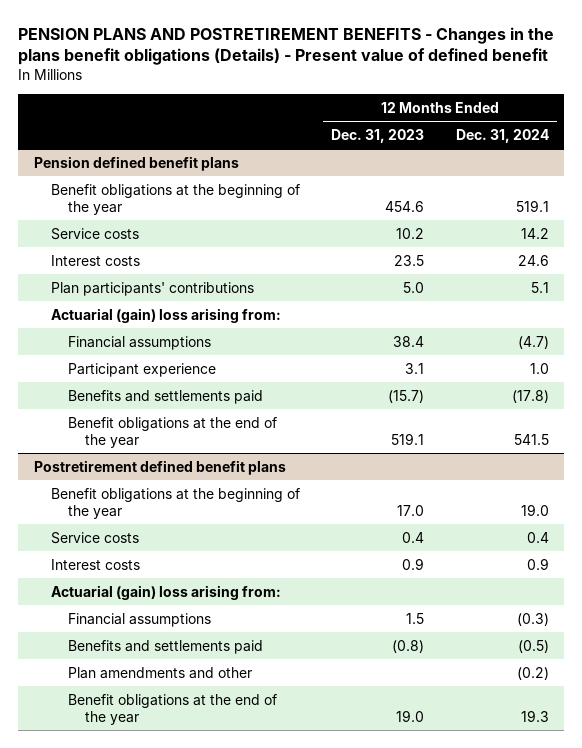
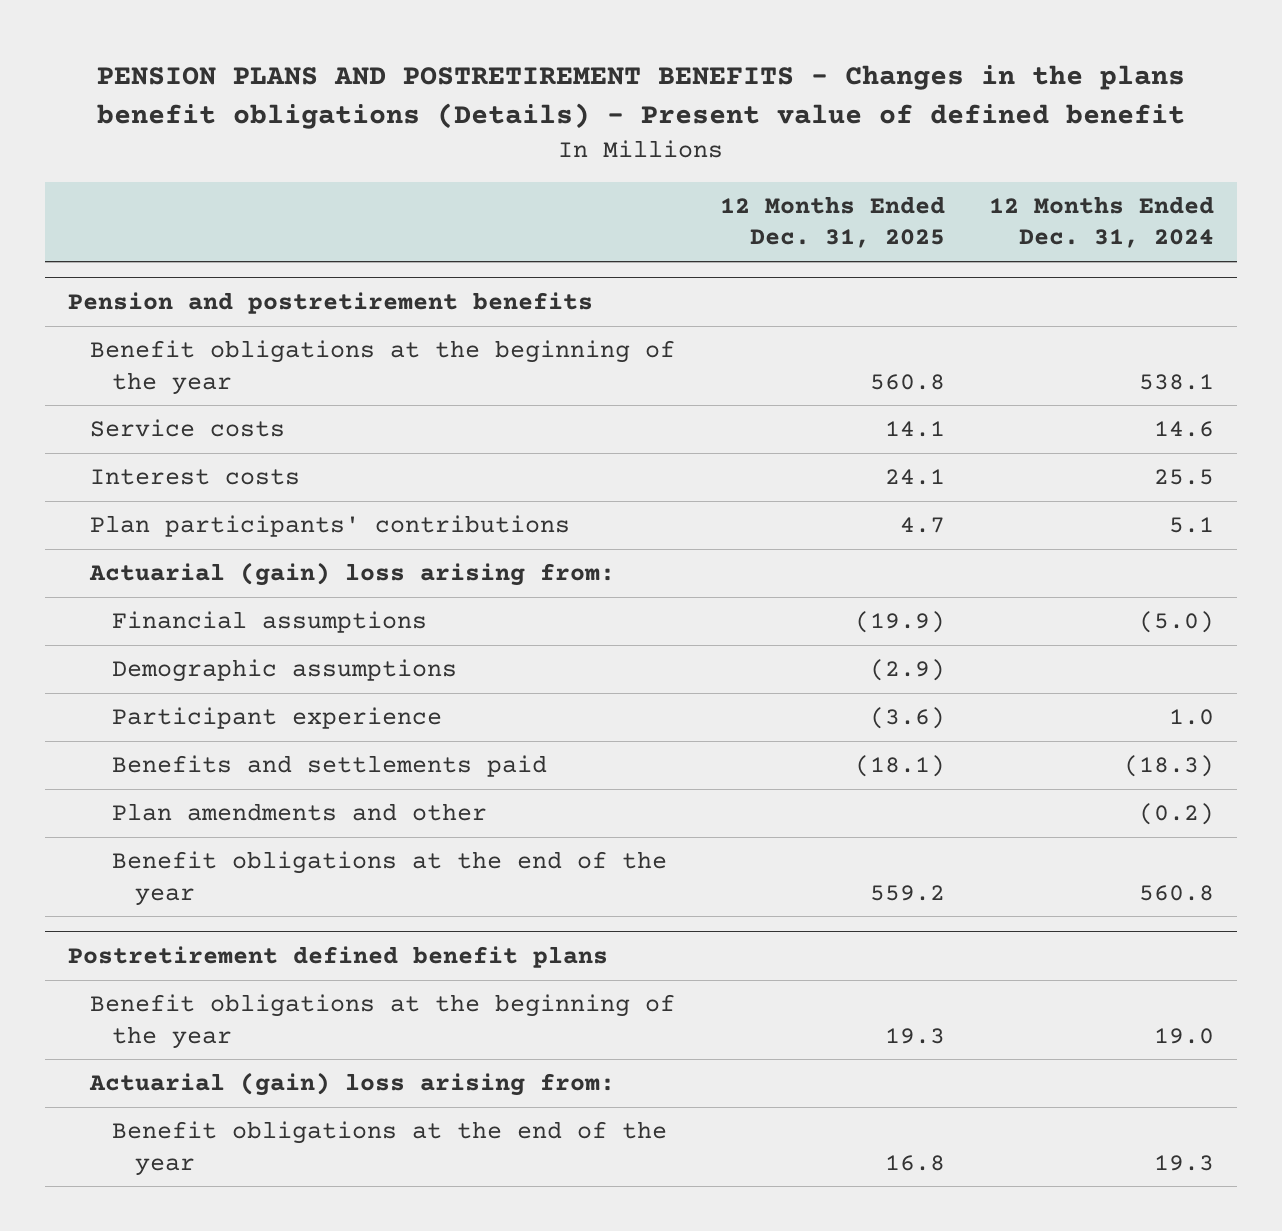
[331,128,425,143] Dec. 31, 2023 -> none
none -> [719,195,945,249] 12 Months Ended Dec. 31, 2025
[33,155,239,171] Pension defined benefit plans -> [67,291,593,314] Pension and postretirement benefits
[515,199,549,212] 519.1 -> [1139,373,1215,390] 538.1
[520,227,549,239] 14.2 -> [1154,421,1215,438] 14.6
[517,254,549,266] 24.6 -> [1154,469,1215,486] 25.5
[517,335,549,349] (4.7) -> [1139,611,1215,634] (5.0)
none -> [112,659,458,683] Demographic assumptions
[511,389,549,403] (17.8) -> [1124,755,1215,778] (18.3)
none -> [112,803,488,822] Plan amendments and other
[513,433,549,445] 541.5 -> [1139,884,1215,901] 560.8
[50,531,139,544] Service costs -> none
[50,558,140,570] Interest costs -> none
[67,612,211,627] Financial assumptions -> none
[67,639,263,654] Benefits and settlements paid -> none
[67,666,252,679] Plan amendments and other -> none

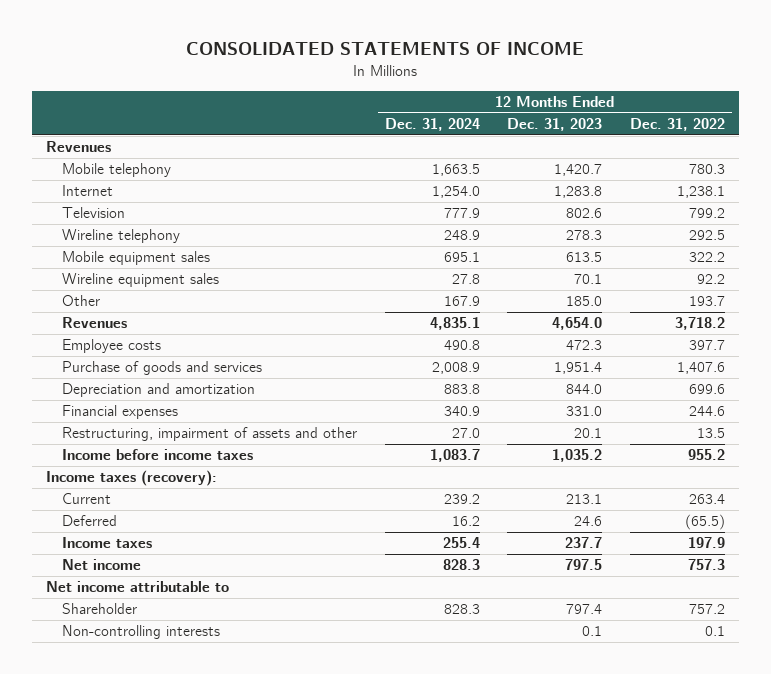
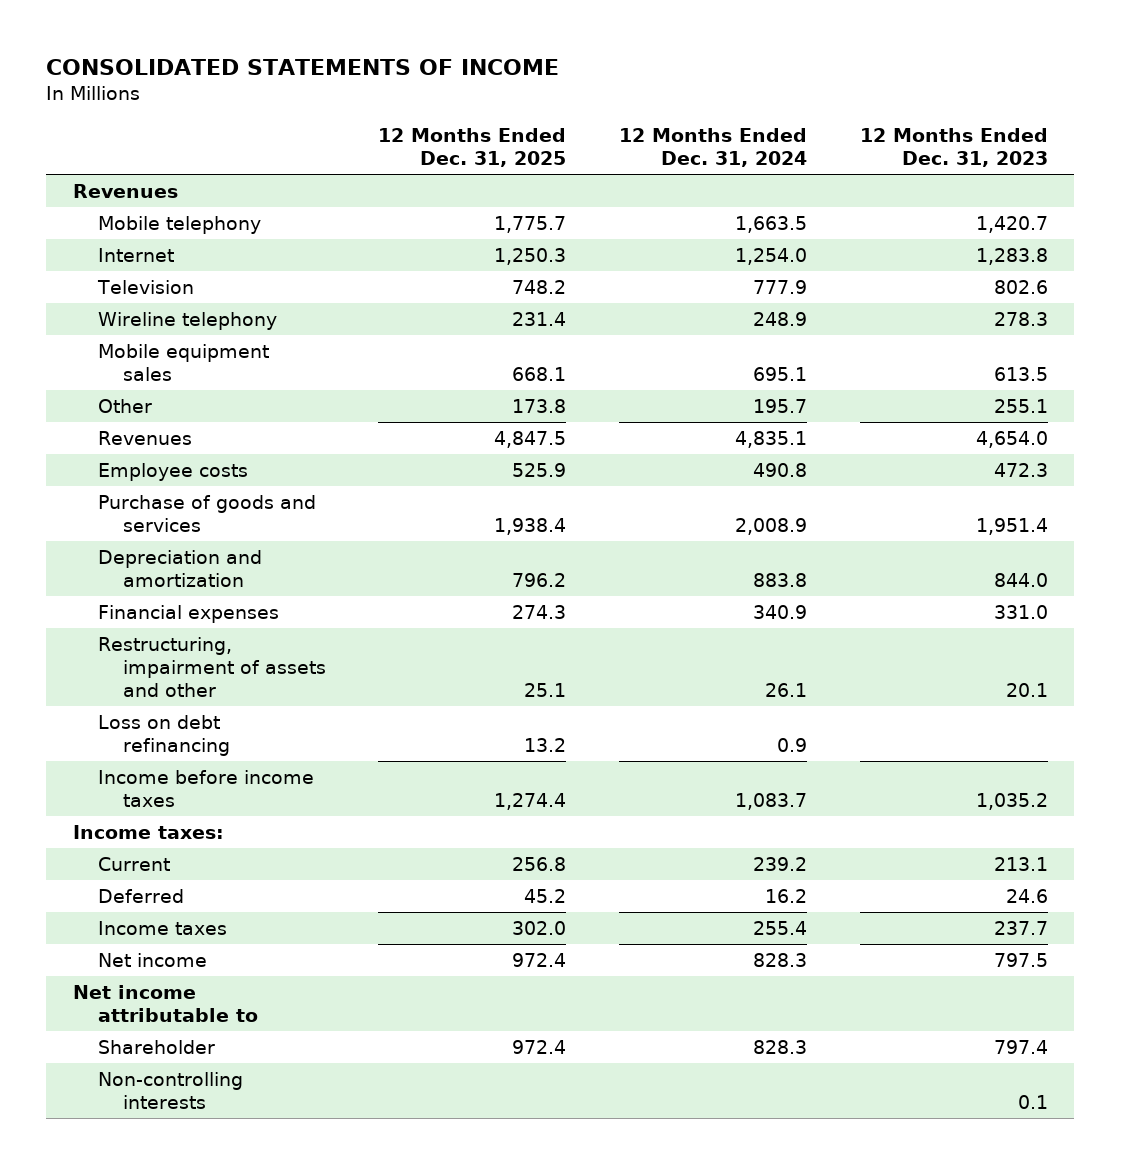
[630,117,726,131] Dec. 31, 2022 -> none
none -> [378,127,567,167] 12 Months Ended Dec. 31, 2025
[61,273,219,288] Wireline equipment sales -> none
[443,296,480,307] 167.9 -> [753,398,808,413] 195.7
[566,296,603,307] 185.0 -> [993,398,1048,413] 255.1
[451,428,480,439] 27.0 -> [765,683,808,698] 26.1
none -> [97,714,230,756] Loss on debt refinancing
[45,470,217,487] Income taxes (recovery): -> [72,824,224,839] Income taxes:

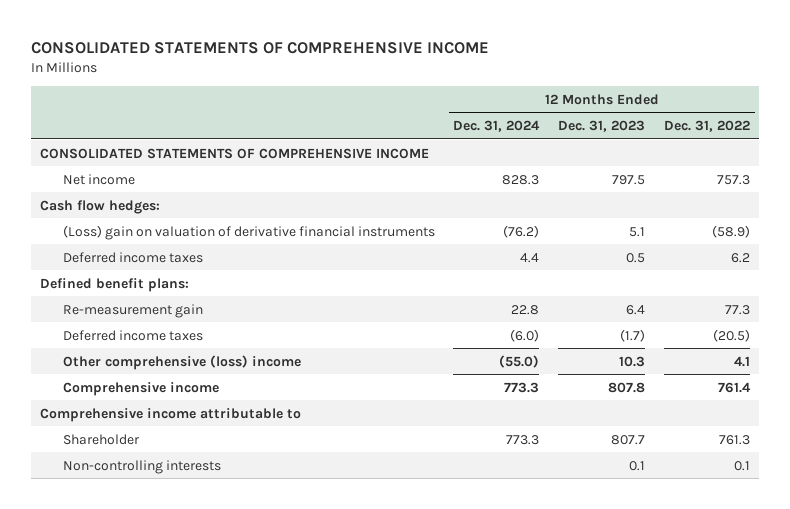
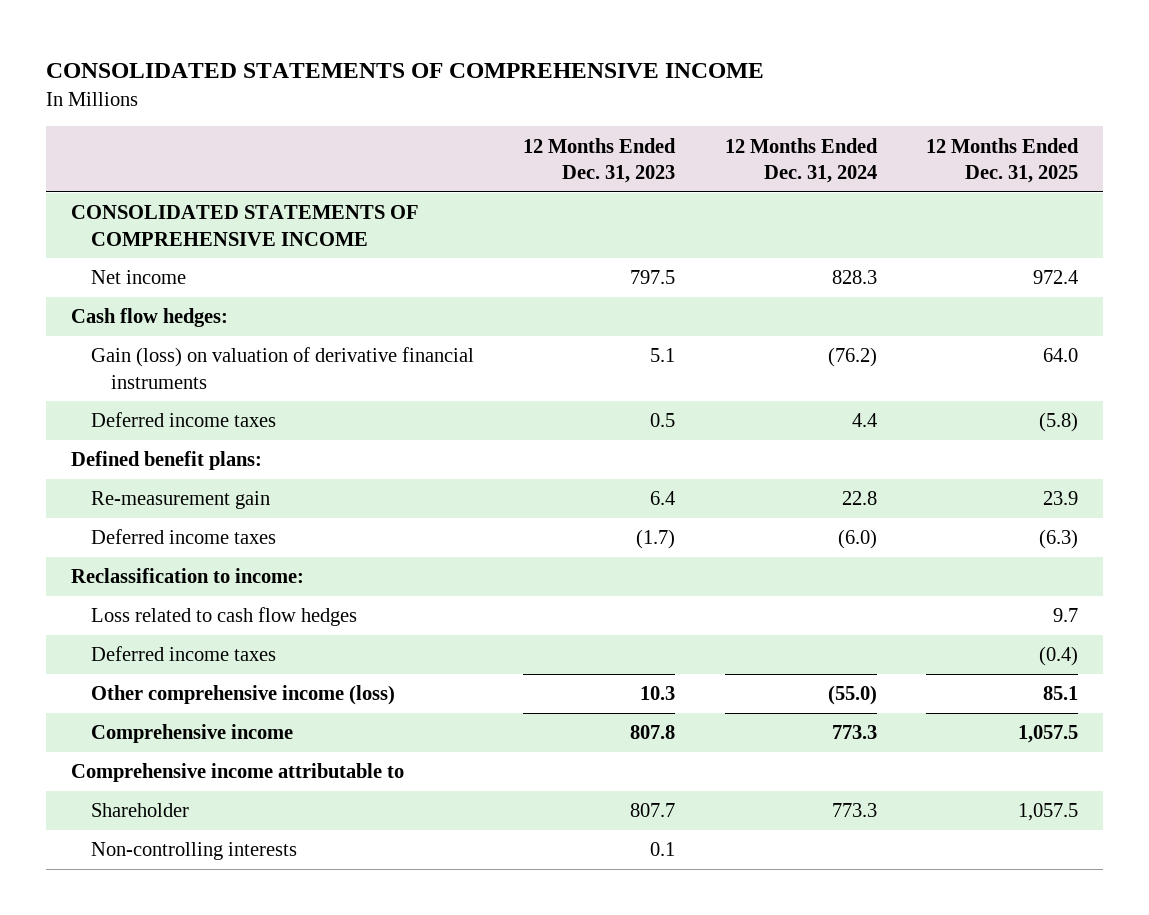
[663,120,750,133] Dec. 31, 2022 -> none
none -> [926,137,1080,183] 12 Months Ended Dec. 31, 2025
[62,224,435,240] (Loss) gain on valuation of derivative financial instruments -> [90,347,474,389] Gain (loss) on valuation of derivative financial instruments
none -> [70,568,304,584] Reclassification to income:
none -> [90,607,357,627] Loss related to cash flow hedges
none -> [90,646,276,662] Deferred income taxes
[62,354,301,370] Other comprehensive (loss) income -> [90,685,395,706] Other comprehensive income (loss)

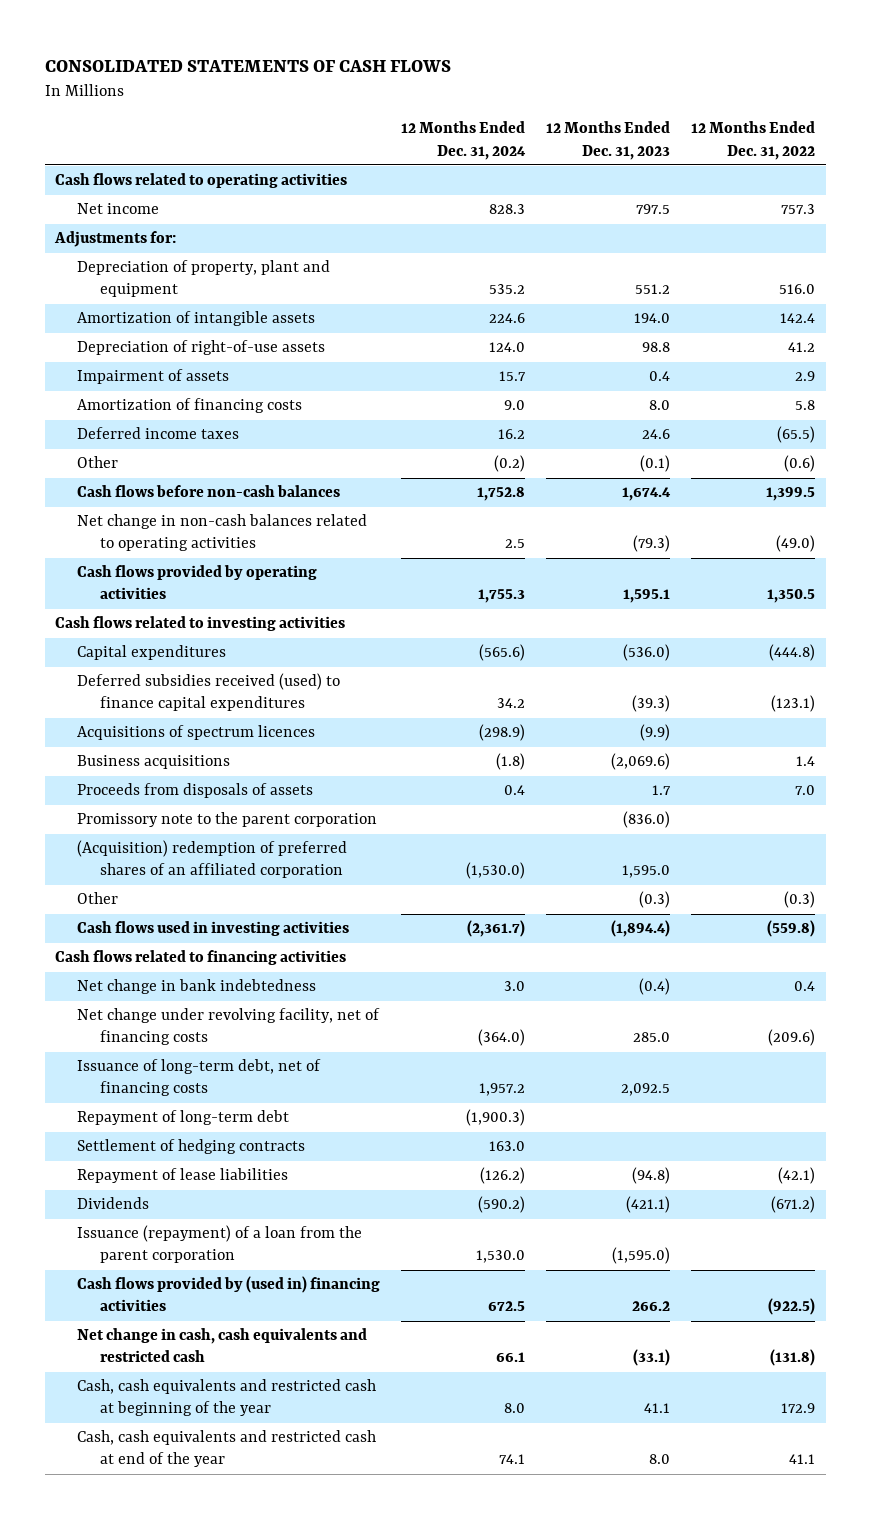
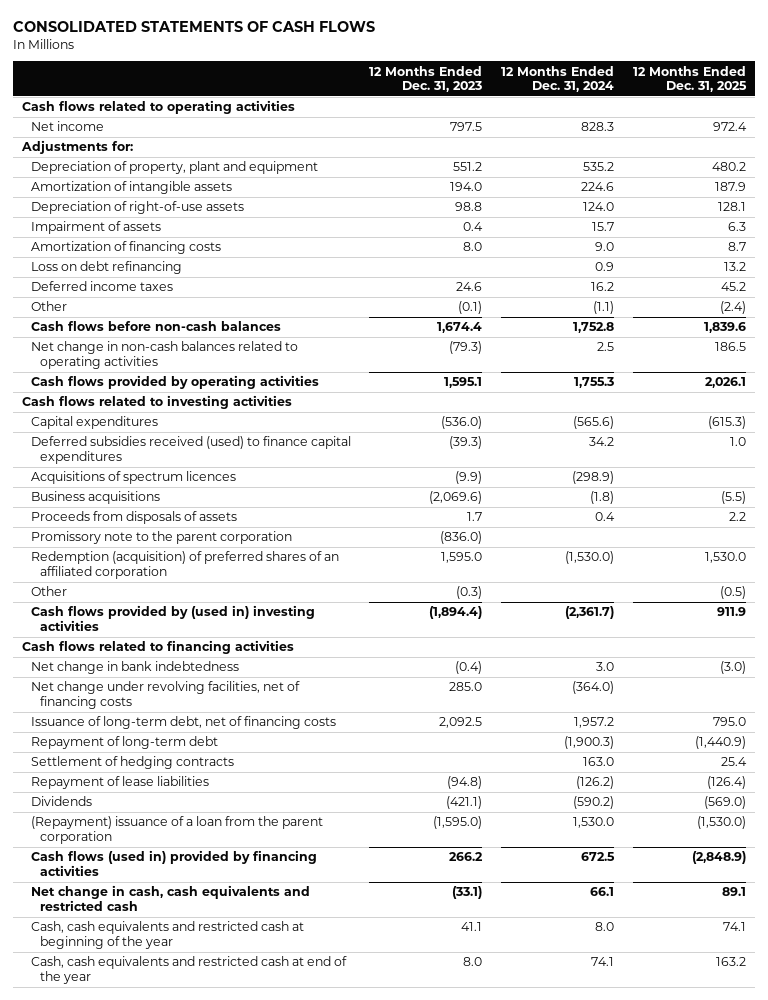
[691,121,816,160] 12 Months Ended Dec. 31, 2022 -> none
none -> [632,65,747,93] 12 Months Ended Dec. 31, 2025
none -> [30,261,182,275] Loss on debt refinancing
[494,455,526,473] (0.2) -> [593,301,615,315] (1.1)
[77,840,348,879] (Acquisition) redemption of preferred shares of an affiliated corporation -> [30,551,339,579] Redemption (acquisition) of preferred shares of an affiliated corporation
[77,921,350,937] Cash flows used in investing activities -> [30,605,315,631] Cash flows provided by (used in) investing activities
[77,1008,381,1046] Net change under revolving facility, net of financing costs -> [30,681,300,709] Net change under revolving facilities, net of financing costs
[77,1225,363,1264] Issuance (repayment) of a loan from the parent corporation -> [30,816,323,844] (Repayment) issuance of a loan from the parent corporation
[77,1276,381,1312] Cash flows provided by (used in) financing activities -> [30,850,317,876] Cash flows (used in) provided by financing activities

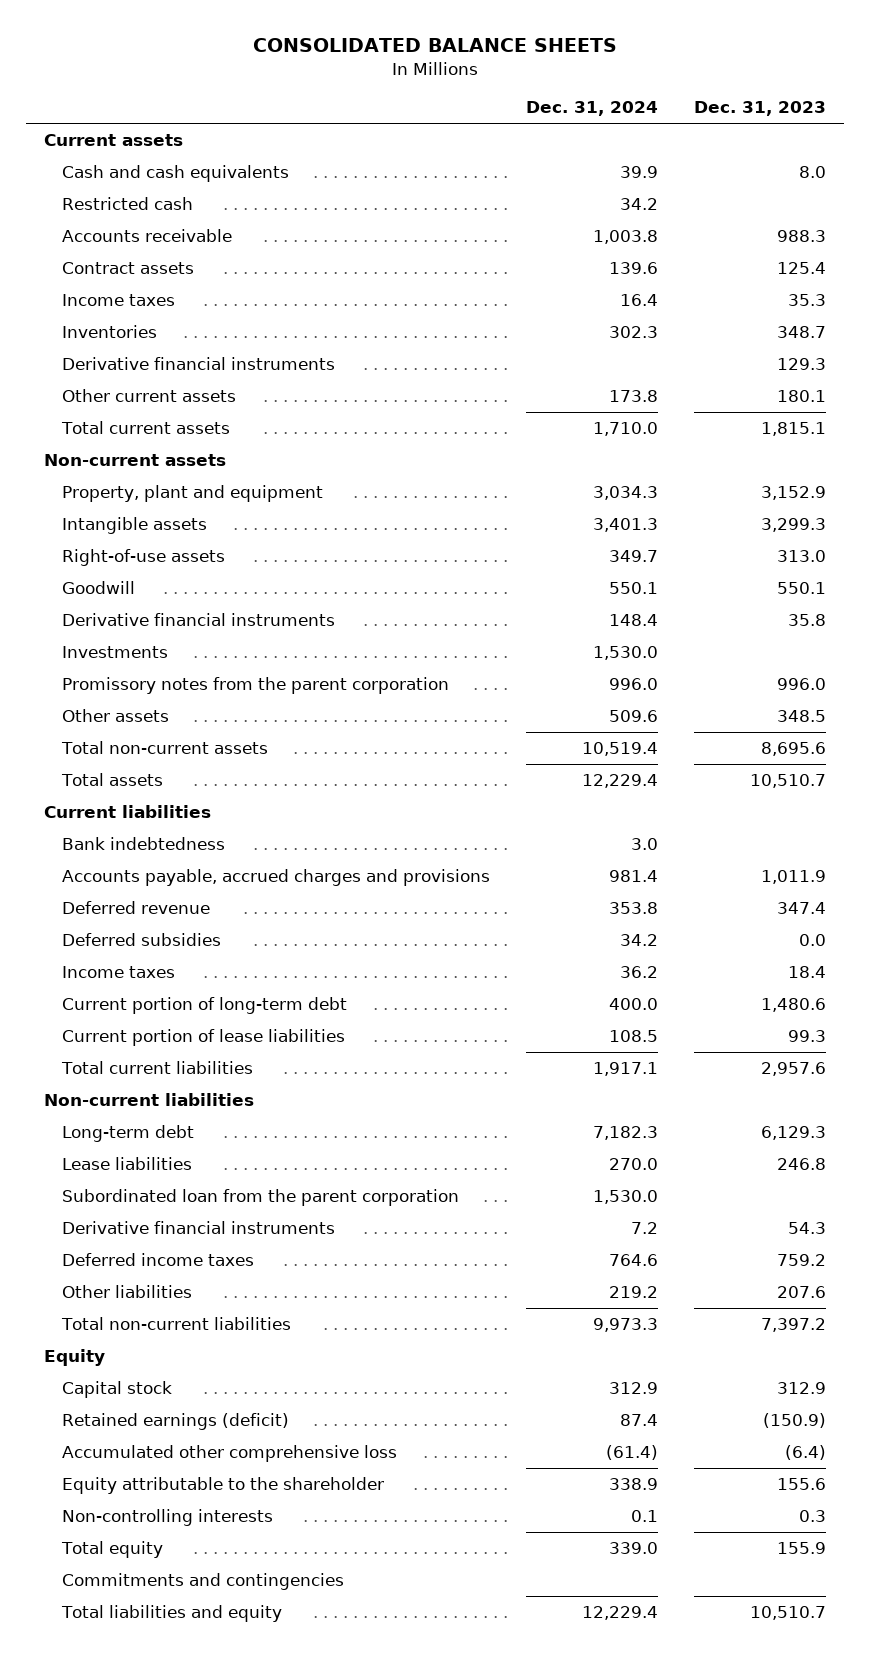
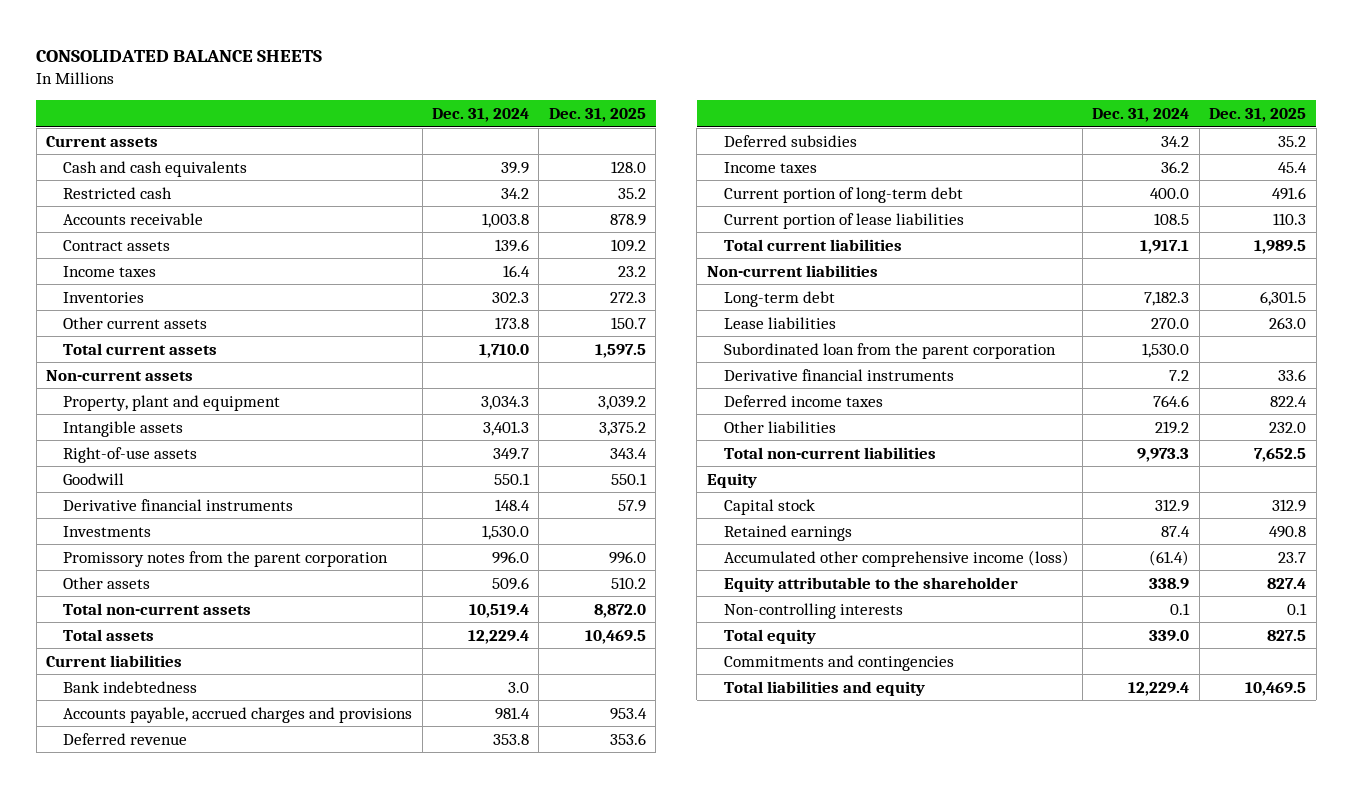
[694,101,827,117] Dec. 31, 2023 -> none
none -> [548,108,646,123] Dec. 31, 2025
[62,356,336,370] Derivative financial instruments -> none
[62,1412,290,1430] Retained earnings (deficit) -> [723,524,852,541] Retained earnings
[62,1444,398,1462] Accumulated other comprehensive loss -> [723,549,1069,567] Accumulated other comprehensive income (loss)

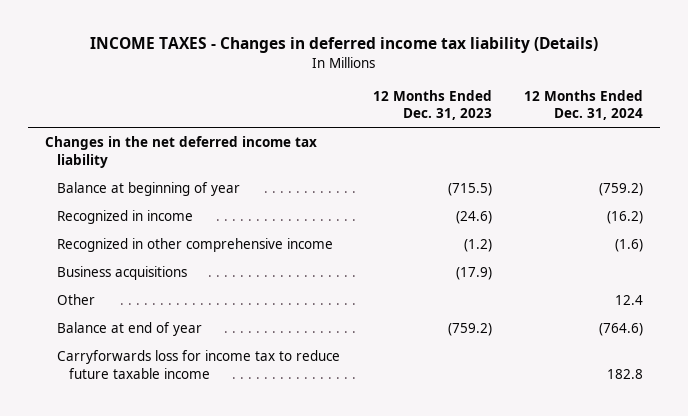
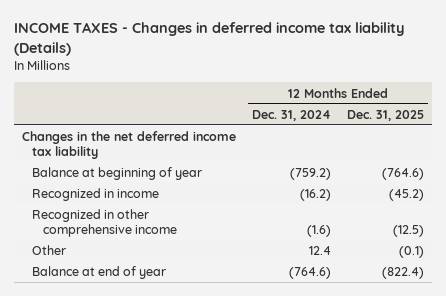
[372,89,492,121] 12 Months Ended Dec. 31, 2023 -> none
none -> [347,109,425,121] Dec. 31, 2025
[56,265,187,280] Business acquisitions -> none
[56,349,340,379] Carryforwards loss for income tax to reduce future taxable income -> none

